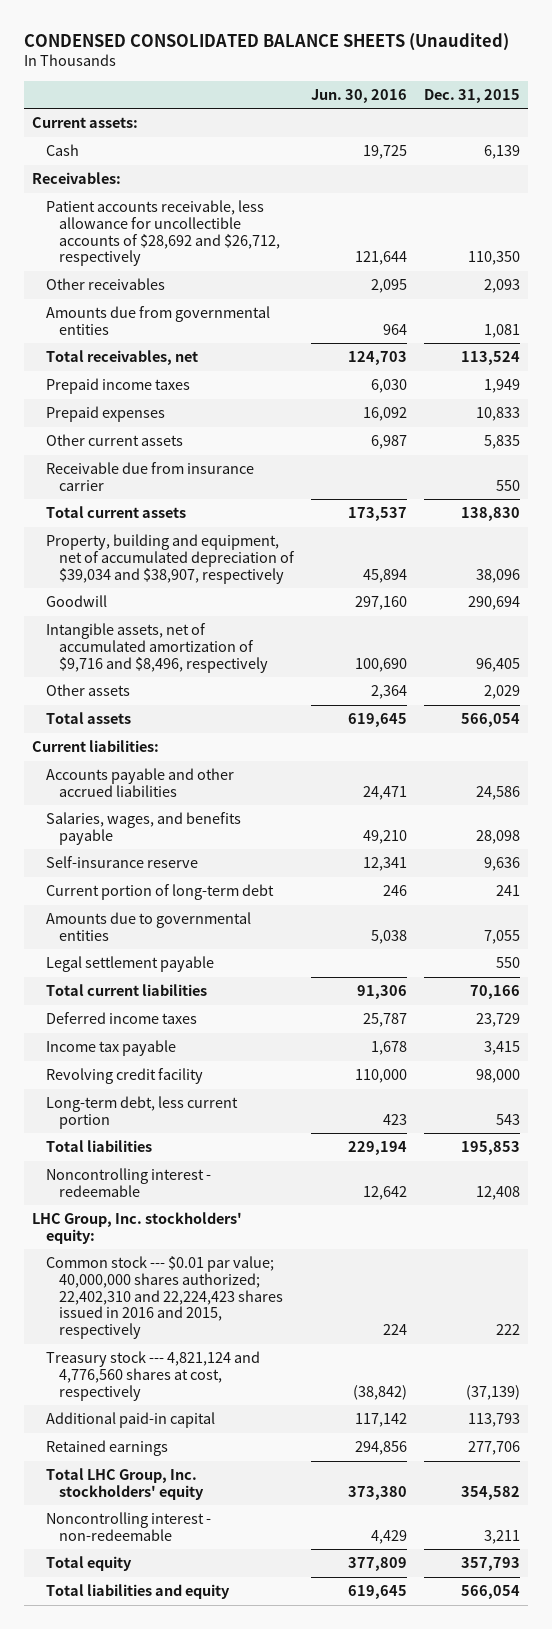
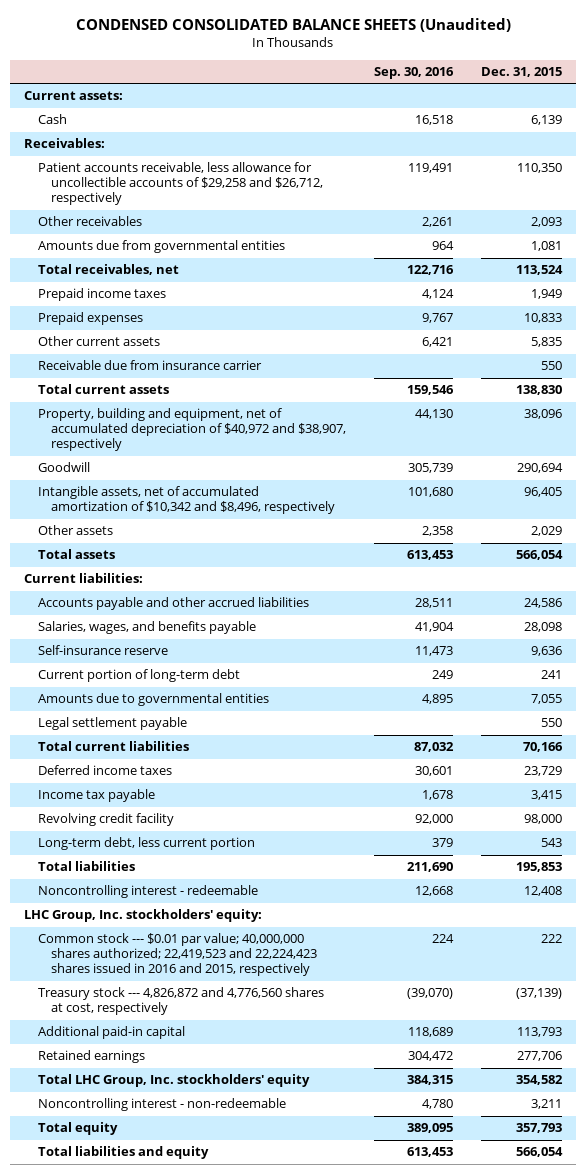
[310,88,407,103] Jun. 30, 2016 -> none
none -> [373,66,454,79] Sep. 30, 2016
[45,200,280,267] Patient accounts receivable, less allowance for uncollectible accounts of $28,692 and $26,712, respectively -> [37,162,323,206] Patient accounts receivable, less allowance for uncollectible accounts of $29,258 and $26,712, respectively
[45,534,295,584] Property, building and equipment, net of accumulated depreciation of $39,034 and $38,907, respectively -> [37,408,346,452] Property, building and equipment, net of accumulated depreciation of $40,972 and $38,907, respectively
[45,623,268,673] Intangible assets, net of accumulated amortization of $9,716 and $8,496, respectively -> [37,486,335,515] Intangible assets, net of accumulated amortization of $10,342 and $8,496, respectively
[45,1256,283,1340] Common stock --- $0.01 par value; 40,000,000 shares authorized; 22,402,310 and 22,224,423 shares issued in 2016 and 2015, respectively -> [37,933,317,977] Common stock --- $0.01 par value; 40,000,000 shares authorized; 22,419,523 and 22,224,423 shares issued in 2016 and 2015, respectively
[45,1351,260,1401] Treasury stock --- 4,821,124 and 4,776,560 shares at cost, respectively -> [37,987,324,1016] Treasury stock --- 4,826,872 and 4,776,560 shares at cost, respectively

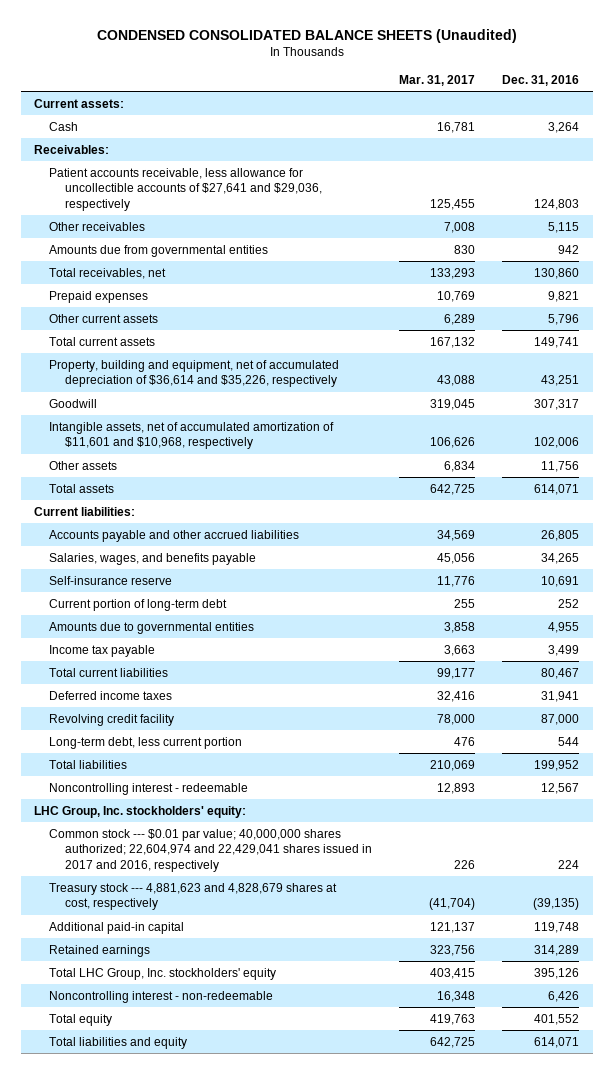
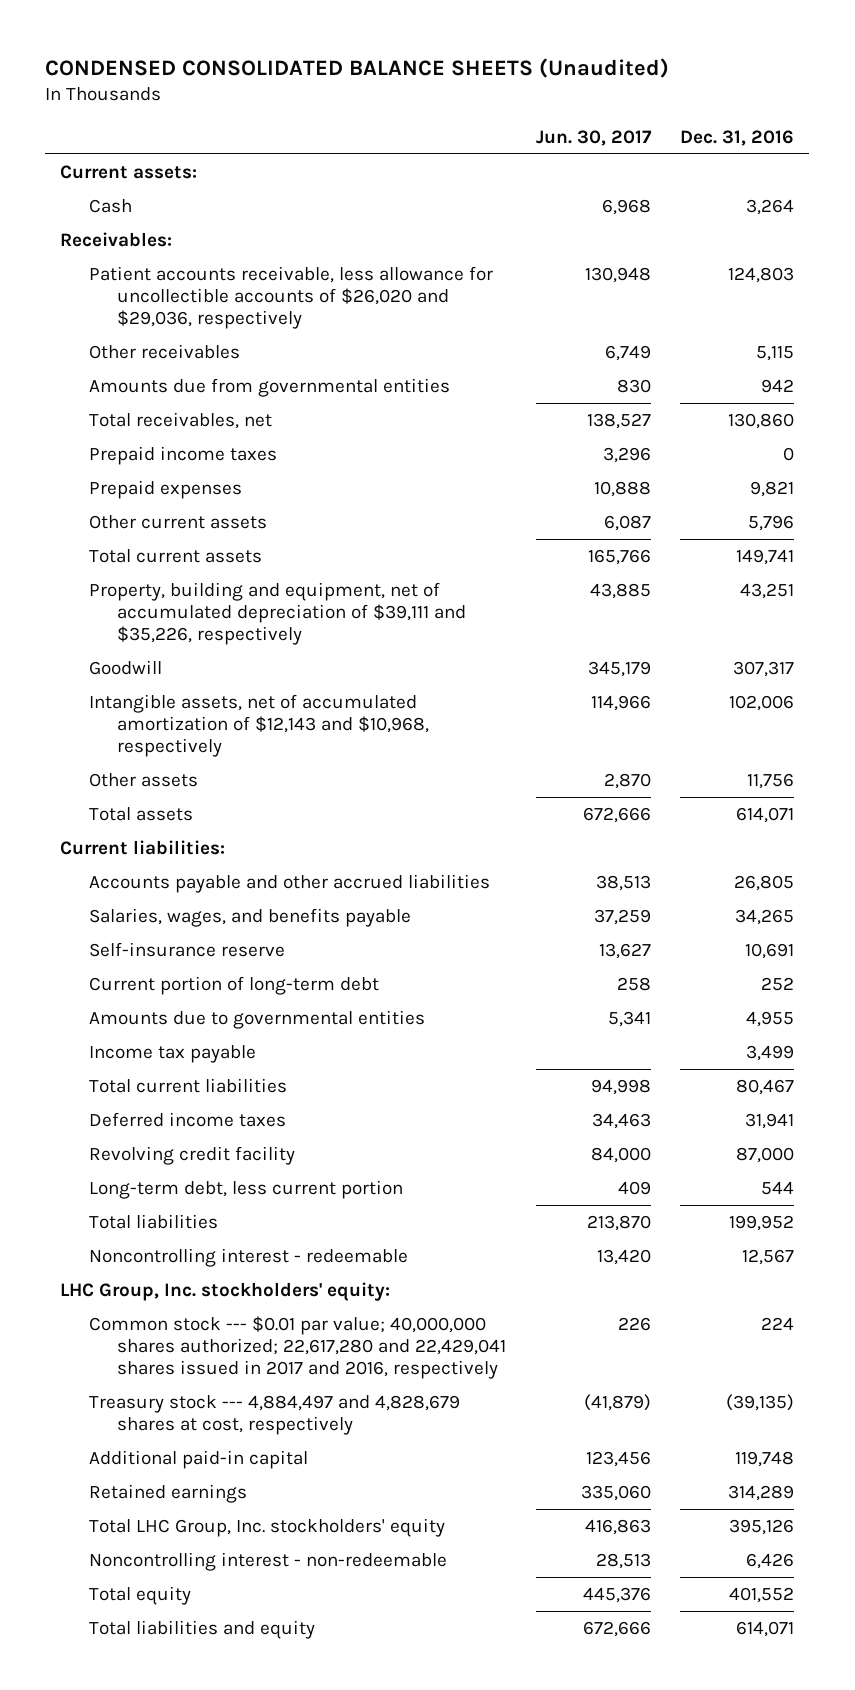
[398,74,475,86] Mar. 31, 2017 -> none
none -> [535,129,652,146] Jun. 30, 2017
[49,167,322,212] Patient accounts receivable, less allowance for uncollectible accounts of $27,641 and $29,036, respectively -> [88,266,493,330] Patient accounts receivable, less allowance for uncollectible accounts of $26,020 and $29,036, respectively
none -> [88,446,277,466] Prepaid income taxes
[49,359,340,388] Property, building and equipment, net of accumulated depreciation of $36,614 and $35,226, respectively -> [88,582,467,646] Property, building and equipment, net of accumulated depreciation of $39,111 and $35,226, respectively
[49,421,335,450] Intangible assets, net of accumulated amortization of $11,601 and $10,968, respectively -> [88,694,430,758] Intangible assets, net of accumulated amortization of $12,143 and $10,968, respectively
[49,828,372,873] Common stock --- $0.01 par value; 40,000,000 shares authorized; 22,604,974 and 22,429,041 shares issued in 2017 and 2016, respectively -> [88,1316,507,1380] Common stock --- $0.01 par value; 40,000,000 shares authorized; 22,617,280 and 22,429,041 shares issued in 2017 and 2016, respectively
[49,882,338,911] Treasury stock --- 4,881,623 and 4,828,679 shares at cost, respectively -> [88,1395,460,1436] Treasury stock --- 4,884,497 and 4,828,679 shares at cost, respectively

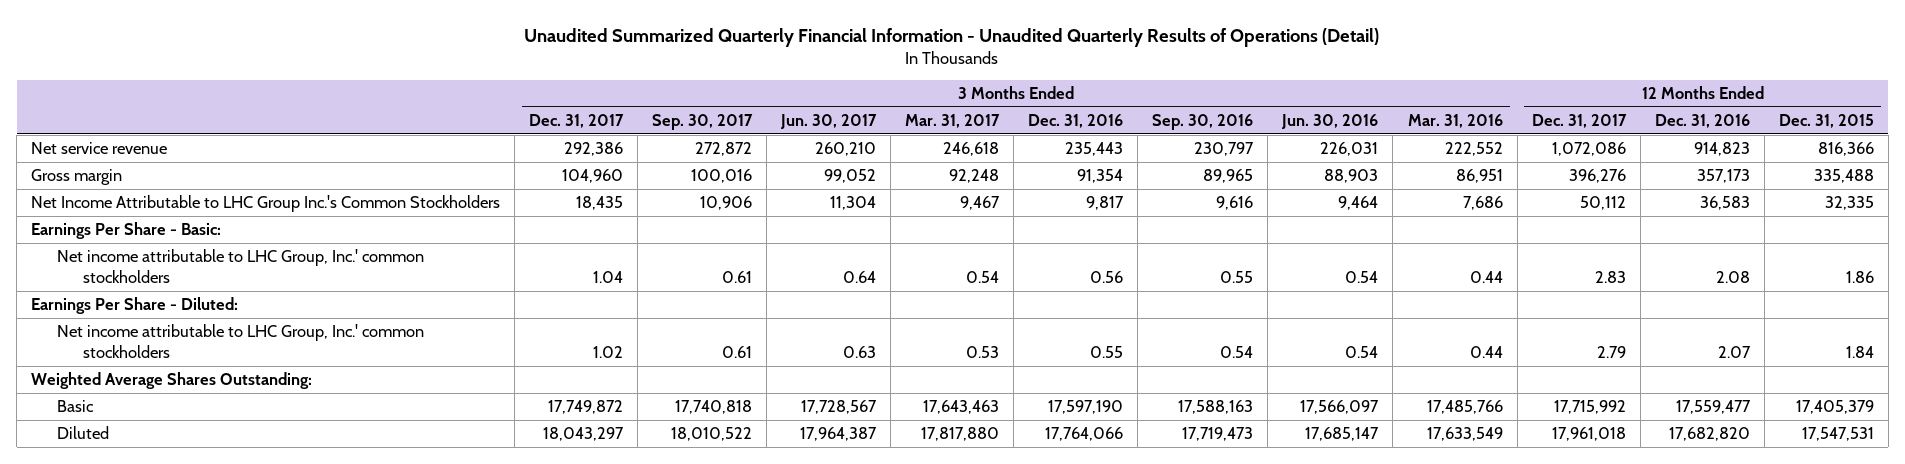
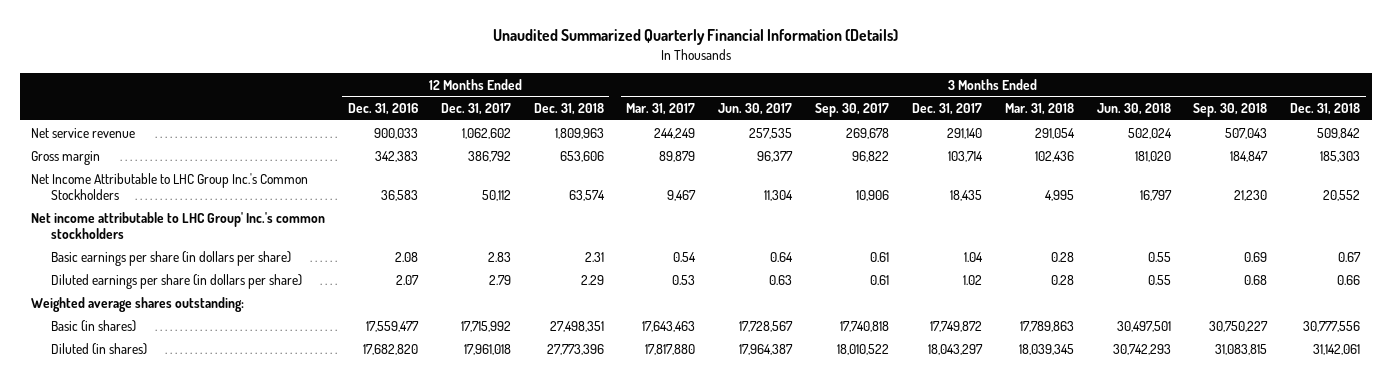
[524,27,1380,47] Unaudited Summarized Quarterly Financial Information - Unaudited Quarterly Results of Operations (Detail) -> [492,29,898,46] Unaudited Summarized Quarterly Financial Information (Details)
[1028,114,1124,129] Dec. 31, 2016 -> none
[1152,114,1254,131] Sep. 30, 2016 -> none
[1281,114,1379,130] Jun. 30, 2016 -> none
[1407,114,1503,129] Mar. 31, 2016 -> none
[1778,114,1874,129] Dec. 31, 2015 -> none
none -> [533,103,604,116] Dec. 31, 2018
none -> [1004,103,1074,116] Mar. 31, 2018
none -> [1096,103,1171,116] Jun. 30, 2018
none -> [1193,103,1268,118] Sep. 30, 2018
none -> [1290,103,1361,116] Dec. 31, 2018
[564,142,624,157] 292,386 -> [946,127,982,139] 291,140
[695,142,753,157] 272,872 -> [846,127,890,139] 269,678
[815,142,877,157] 260,210 -> [749,127,793,139] 257,535
[943,142,1000,157] 246,618 -> [654,127,696,139] 244,249
[1551,142,1626,157] 1,072,086 -> [461,127,511,139] 1,062,602
[1693,142,1750,157] 914,823 -> [374,127,419,139] 900,033
[562,169,624,184] 104,960 -> [947,150,983,162] 103,714
[691,169,753,184] 100,016 -> [852,150,890,162] 96,822
[824,169,877,184] 99,052 -> [757,150,794,162] 96,377
[949,169,1000,184] 92,248 -> [659,150,696,162] 89,879
[1568,169,1626,184] 396,276 -> [467,150,511,162] 386,792
[1696,169,1750,184] 357,173 -> [375,150,419,162] 342,383
[31,222,222,240] Earnings Per Share - Basic: -> none
[31,297,239,315] Earnings Per Share - Diluted: -> none
none -> [31,211,326,239] Net income attributable to LHC Group' Inc.'s common stockholders
[56,249,424,284] Net income attributable to LHC Group, Inc.' common stockholders -> [51,250,292,266] Basic earnings per share (in dollars per share)
[56,324,424,359] Net income attributable to LHC Group, Inc.' common stockholders -> [51,273,303,289] Diluted earnings per share (in dollars per share)
[31,372,313,390] Weighted Average Shares Outstanding: -> [31,296,245,312] Weighted average shares outstanding:
[56,400,94,413] Basic -> [51,319,137,332] Basic (in shares)
[56,426,109,440] Diluted -> [51,342,148,355] Diluted (in shares)

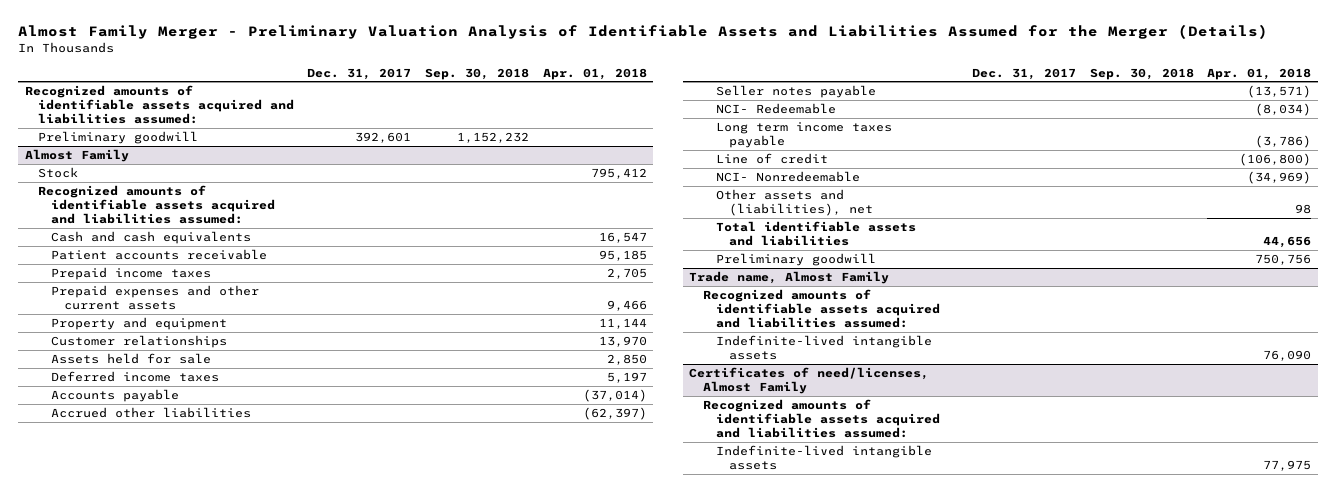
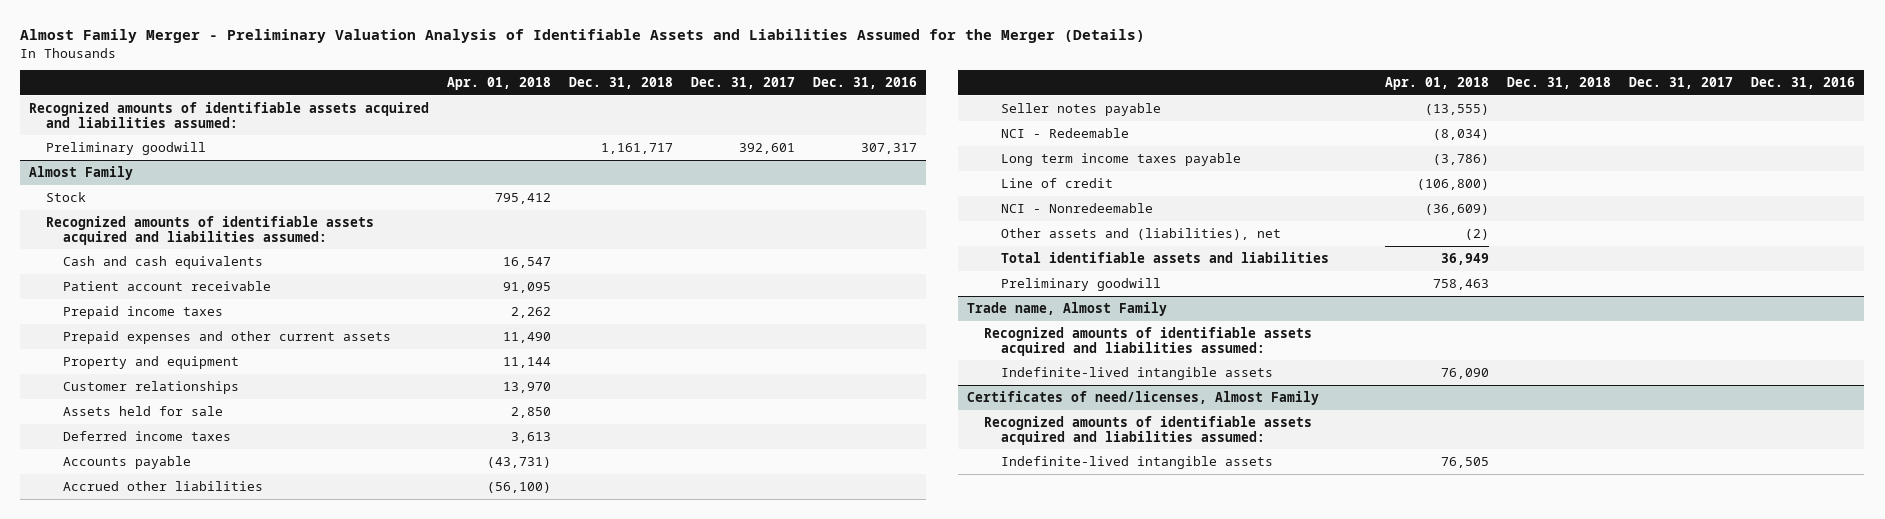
[425,67,530,80] Sep. 30, 2018 -> none
none -> [569,77,674,90] Dec. 31, 2018
none -> [813,77,918,90] Dec. 31, 2016
[51,248,268,260] Patient accounts receivable -> [63,280,272,291] Patient account receivable
[598,249,647,261] 95,185 -> [503,281,552,293] 91,095
[606,267,647,279] 2,705 -> [511,306,552,318] 2,262
[606,299,647,311] 9,466 -> [503,331,552,343] 11,490
[606,371,647,383] 5,197 -> [511,431,552,443] 3,613
[582,388,647,402] (37,014) -> [487,456,552,468] (43,731)
[582,406,647,420] (62,397) -> [487,481,552,493] (56,100)
[1247,84,1312,98] (13,571) -> [1425,103,1490,115] (13,555)
[715,102,836,114] NCI- Redeemable -> [1001,127,1130,138] NCI - Redeemable
[715,170,860,182] NCI- Nonredeemable -> [1001,202,1154,213] NCI - Nonredeemable
[1247,170,1312,184] (34,969) -> [1425,203,1490,215] (36,609)
[1295,203,1312,214] 98 -> [1465,228,1490,240] (2)
[1263,235,1312,248] 44,656 -> [1441,252,1490,265] 36,949
[1255,253,1312,265] 750,756 -> [1433,278,1490,290] 758,463
[1263,459,1312,471] 77,975 -> [1441,456,1490,468] 76,505

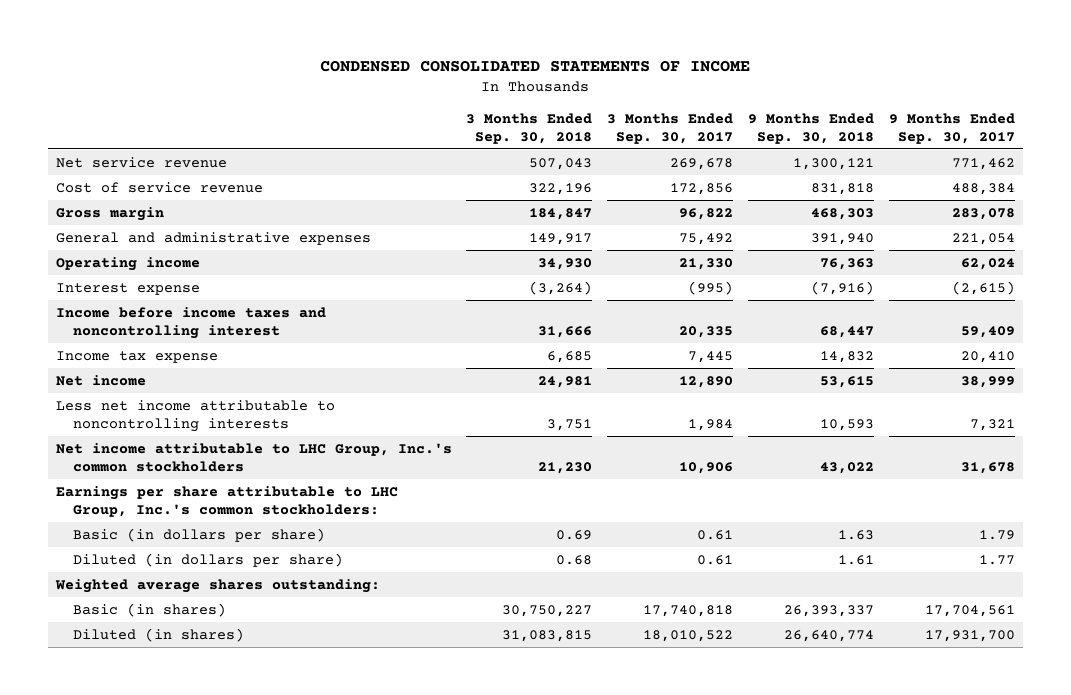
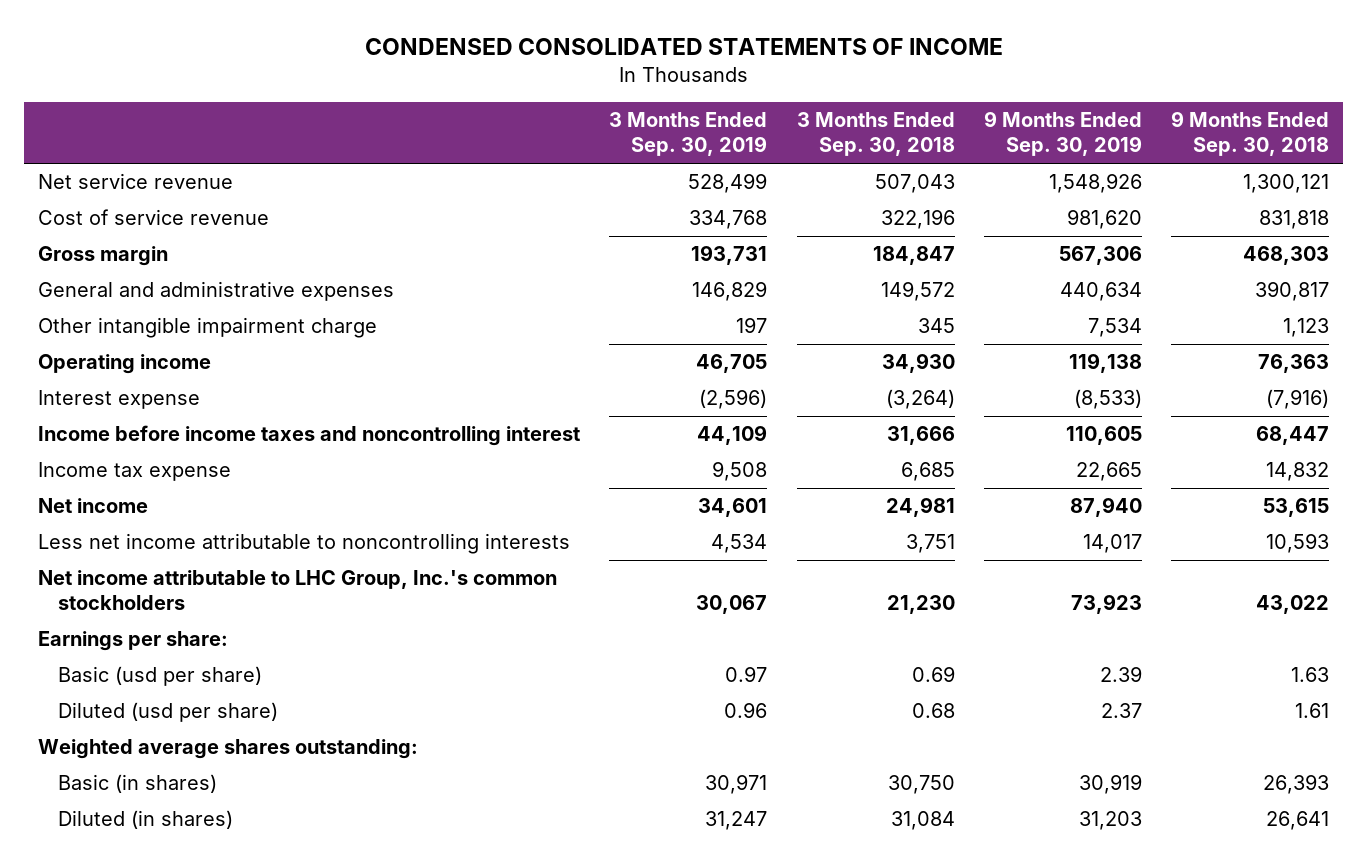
[607,112,734,144] 3 Months Ended Sep. 30, 2017 -> none
[889,112,1016,144] 9 Months Ended Sep. 30, 2017 -> none
none -> [609,112,768,157] 3 Months Ended Sep. 30, 2019
none -> [983,111,1142,157] 9 Months Ended Sep. 30, 2019
[529,232,593,245] 149,917 -> [880,281,955,302] 149,572
[811,232,875,245] 391,940 -> [1254,281,1329,302] 390,817
none -> [38,317,378,339] Other intangible impairment charge
[55,485,398,517] Earnings per share attributable to LHC Group, Inc.'s common stockholders: -> [38,631,229,652] Earnings per share:
[73,527,326,542] Basic (in dollars per share) -> [57,666,262,687] Basic (usd per share)
[73,552,344,567] Diluted (in dollars per share) -> [57,702,278,723] Diluted (usd per share)
[502,604,593,617] 30,750,227 -> [887,775,955,795] 30,750
[784,604,875,617] 26,393,337 -> [1262,774,1329,795] 26,393
[502,629,593,642] 31,083,815 -> [890,811,955,831] 31,084
[784,629,875,642] 26,640,774 -> [1265,811,1329,831] 26,641

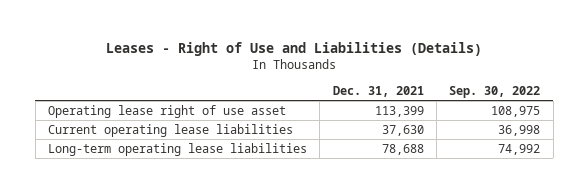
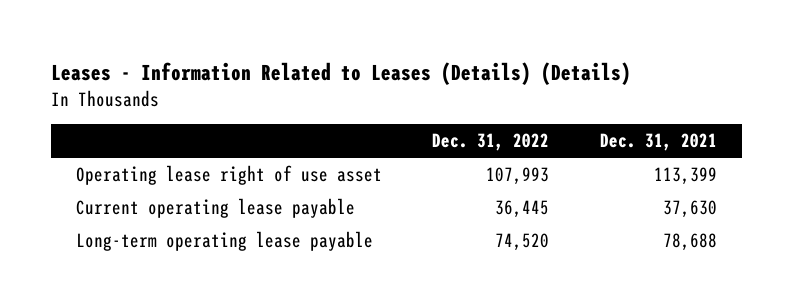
[106,42,483,57] Leases - Right of Use and Liabilities (Details) -> [50,62,631,86] Leases - Information Related to Leases (Details) (Details)
[449,85,541,98] Sep. 30, 2022 -> none
none -> [432,133,550,152] Dec. 31, 2022
[47,123,293,137] Current operating lease liabilities -> [76,198,356,219] Current operating lease payable
[47,142,307,156] Long-term operating lease liabilities -> [76,231,374,252] Long-term operating lease payable

